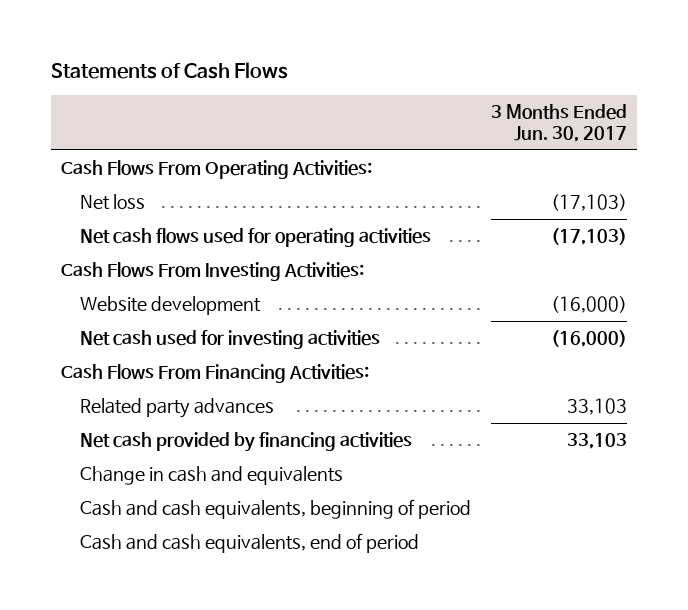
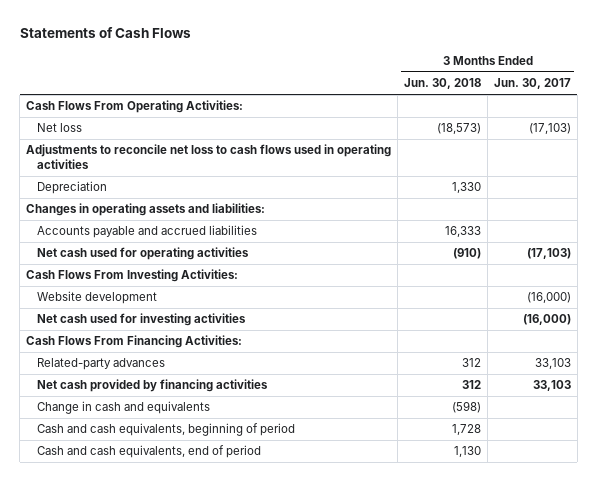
none -> [404,78,482,90] Jun. 30, 2018
none -> [26,144,392,169] Adjustments to reconcile net loss to cash flows used in operating activities
none -> [37,181,108,195] Depreciation
none -> [26,203,266,217] Changes in operating assets and liabilities:
none -> [37,225,258,239] Accounts payable and accrued liabilities
[80,228,432,248] Net cash flows used for operating activities -> [37,247,250,261] Net cash used for operating activities
[80,398,275,419] Related party advances -> [37,358,166,371] Related-party advances

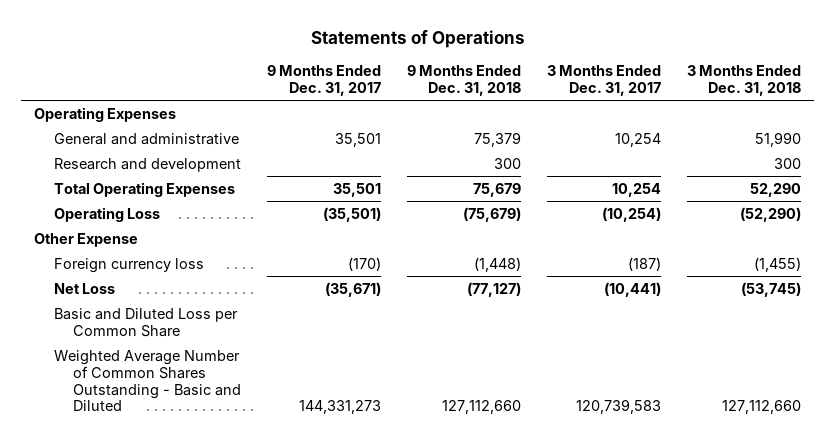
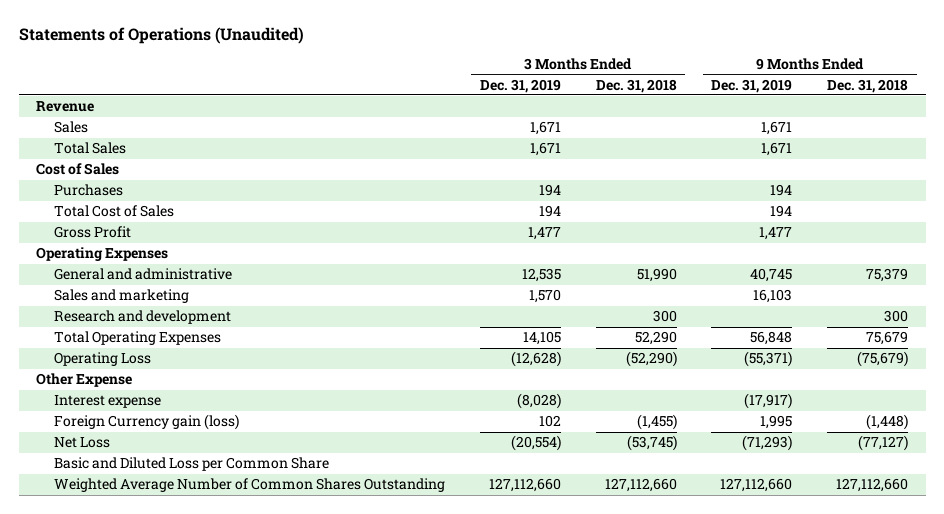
[310,30,525,49] Statements of Operations -> [18,26,304,44] Statements of Operations (Unaudited)
[267,65,382,97] 9 Months Ended Dec. 31, 2017 -> none
[547,65,662,97] 3 Months Ended Dec. 31, 2017 -> none
none -> [479,78,561,93] Dec. 31, 2019
none -> [711,78,793,93] Dec. 31, 2019
none -> [35,101,94,113] Revenue
none -> [54,121,89,134] Sales
none -> [54,142,127,155] Total Sales
none -> [35,163,119,176] Cost of Sales
none -> [54,184,124,197] Purchases
none -> [54,205,175,218] Total Cost of Sales
none -> [54,226,132,239] Gross Profit
none -> [54,289,190,304] Sales and marketing
none -> [54,395,162,409] Interest expense
[53,257,204,273] Foreign currency loss -> [54,414,240,431] Foreign Currency gain (loss)
[53,349,241,412] Weighted Average Number of Common Shares Outstanding - Basic and Diluted -> [54,478,446,493] Weighted Average Number of Common Shares Outstanding

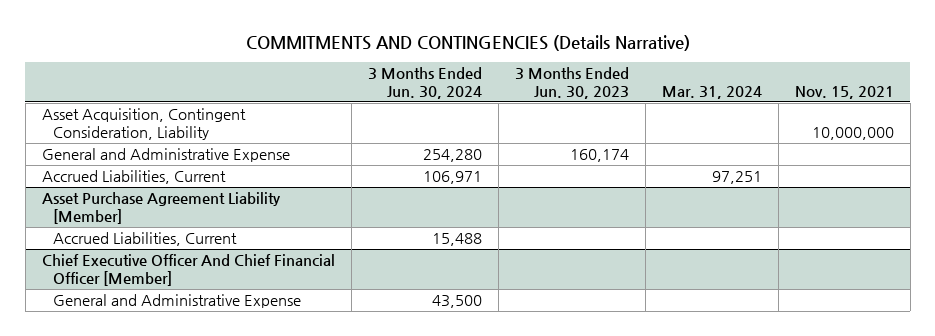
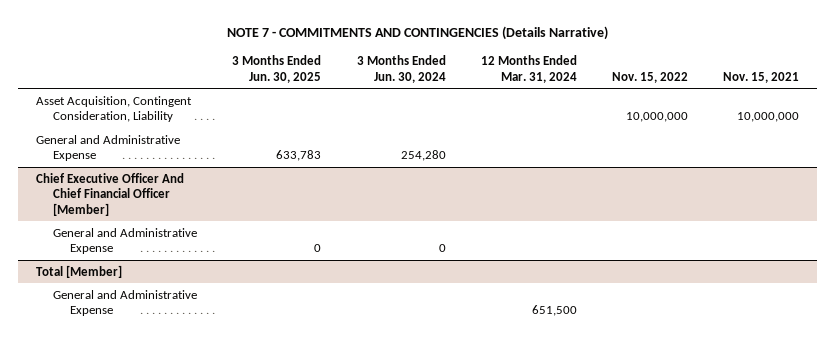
[245,34,690,51] COMMITMENTS AND CONTINGENCIES (Details Narrative) -> [226,26,608,41] NOTE 7 - COMMITMENTS AND CONTINGENCIES (Details Narrative)
[514,67,629,100] 3 Months Ended Jun. 30, 2023 -> none
[661,86,762,100] Mar. 31, 2024 -> none
none -> [232,55,322,83] 3 Months Ended Jun. 30, 2025
none -> [480,55,577,83] 12 Months Ended Mar. 31, 2024
none -> [612,71,689,83] Nov. 15, 2022
[41,169,226,184] Accrued Liabilities, Current -> none
[41,191,281,224] Asset Purchase Agreement Liability [Member] -> none
[53,231,238,246] Accrued Liabilities, Current -> none
[431,294,482,308] 43,500 -> [438,244,446,253] 0
none -> [35,264,122,278] Total [Member]
none -> [53,289,198,317] General and Administrative Expense

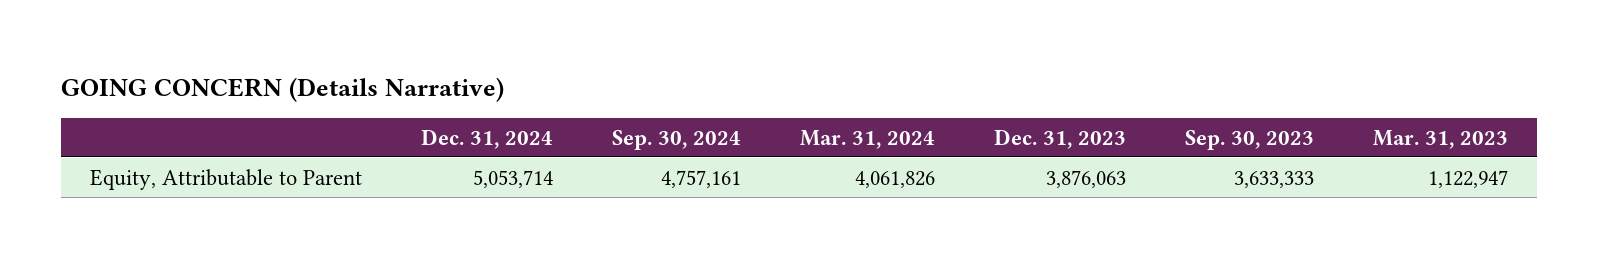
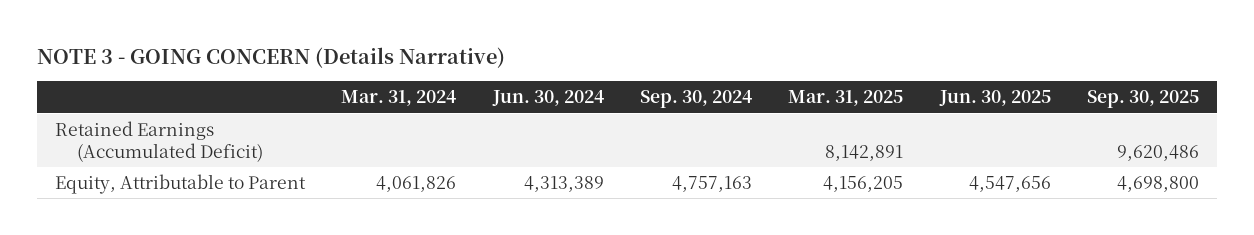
[60,76,504,102] GOING CONCERN (Details Narrative) -> [36,46,505,68] NOTE 3 - GOING CONCERN (Details Narrative)
[421,128,554,149] Dec. 31, 2024 -> none
[994,128,1127,149] Dec. 31, 2023 -> none
[1184,129,1314,150] Sep. 30, 2023 -> none
[1372,129,1508,149] Mar. 31, 2023 -> none
none -> [491,90,604,107] Jun. 30, 2024
none -> [788,90,904,107] Mar. 31, 2025
none -> [938,90,1051,107] Jun. 30, 2025
none -> [1087,90,1200,109] Sep. 30, 2025
none -> [54,120,264,162] Retained Earnings (Accumulated Deficit)
[661,169,742,188] 4,757,161 -> [672,175,753,192] 4,757,163

